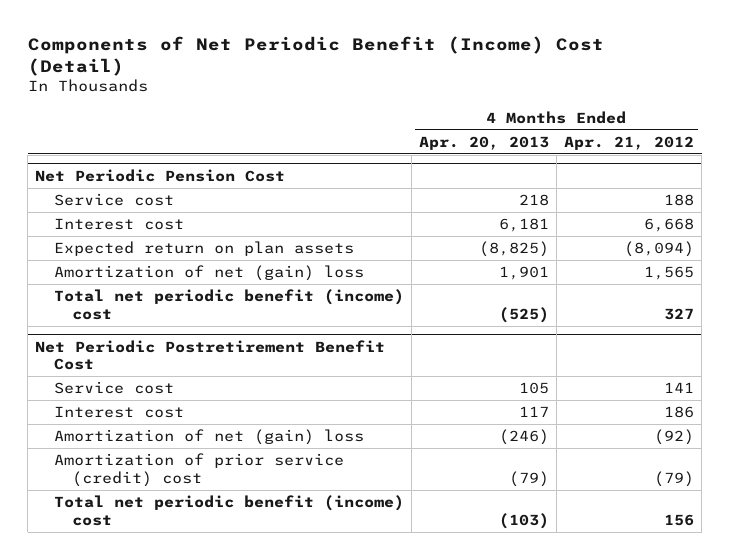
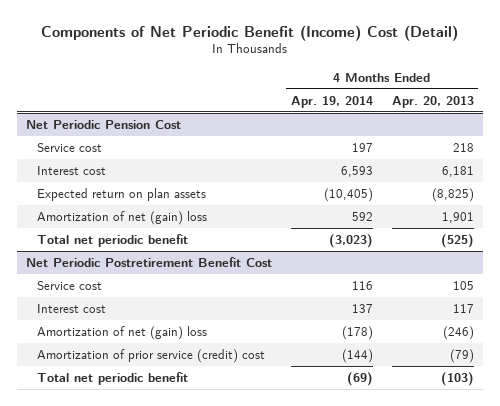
[564,135,695,150] Apr. 21, 2012 -> none
none -> [291,95,374,108] Apr. 19, 2014
[53,289,404,320] Total net periodic benefit (income) cost -> [37,233,189,247] Total net periodic benefit
[53,495,404,526] Total net periodic benefit (income) cost -> [37,371,189,385] Total net periodic benefit

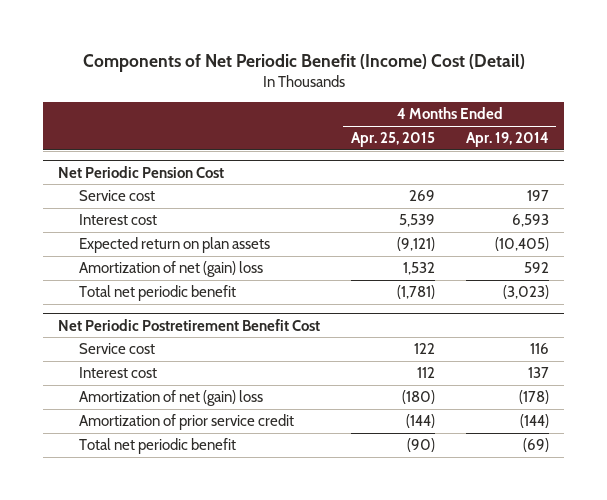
[391,95,474,108] Apr. 20, 2013 -> none
none -> [351,132,436,148] Apr. 25, 2015
[37,348,266,363] Amortization of prior service (credit) cost -> [78,414,294,431] Amortization of prior service credit

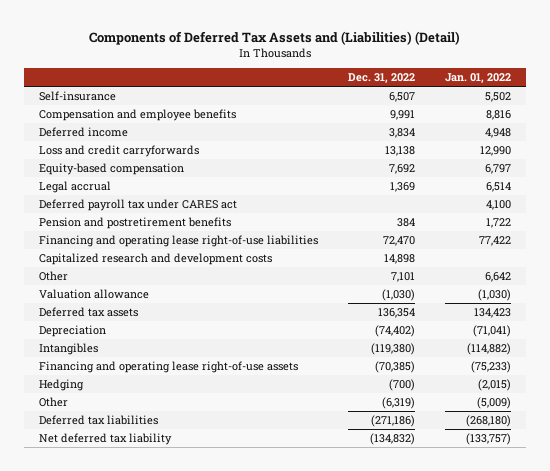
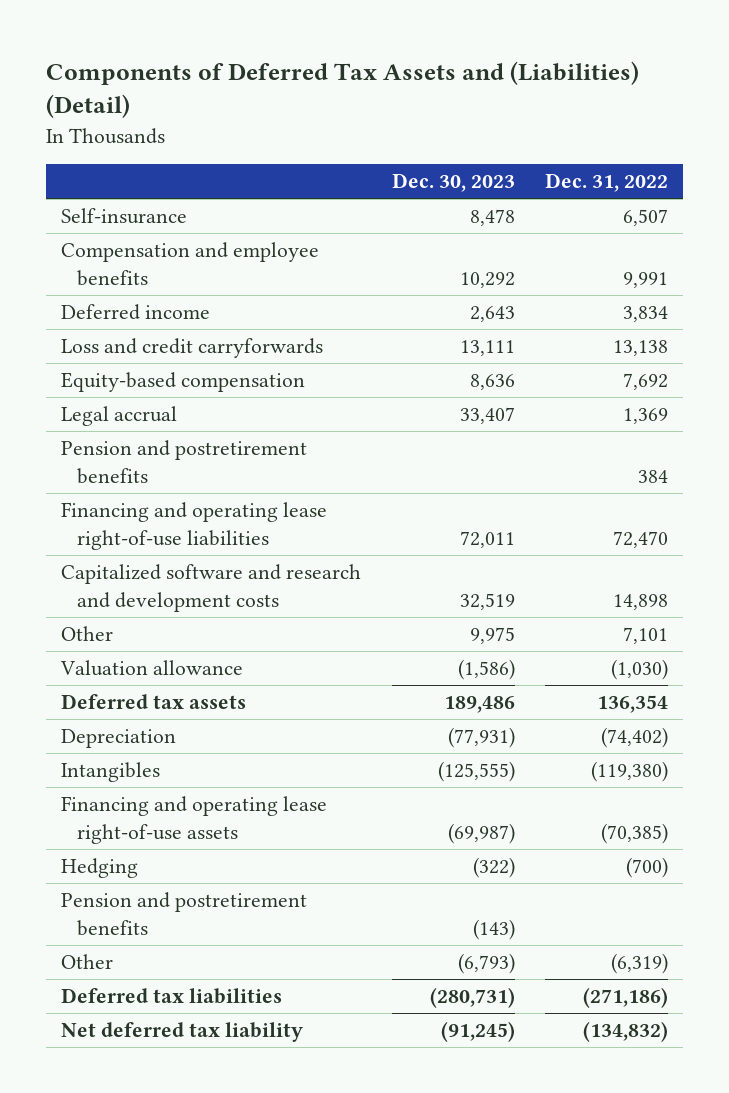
[444,73,511,84] Jan. 01, 2022 -> none
none -> [391,173,515,193] Dec. 30, 2023
[39,199,238,212] Deferred payroll tax under CARES act -> none
[39,253,273,266] Capitalized research and development costs -> [61,563,362,612] Capitalized software and research and development costs
none -> [61,891,308,936] Pension and postretirement benefits

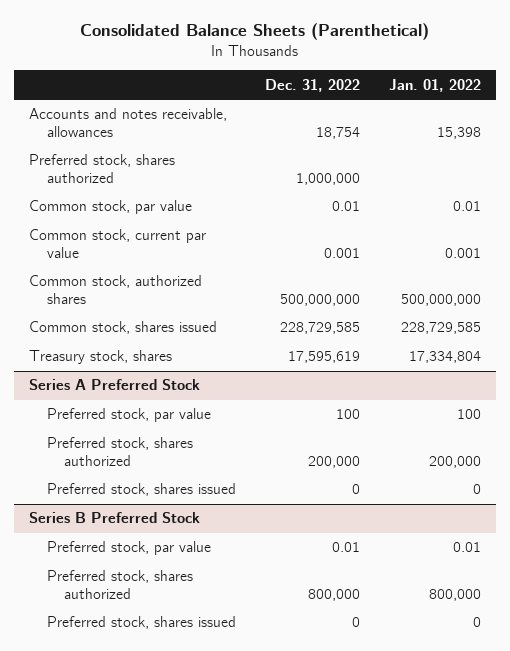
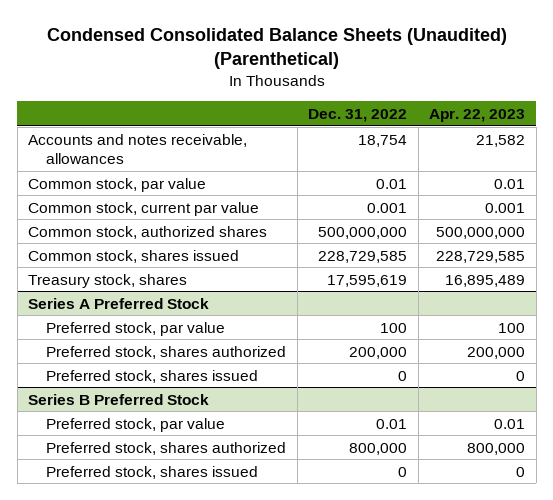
[79,23,429,41] Consolidated Balance Sheets (Parenthetical) -> [46,28,507,70] Condensed Consolidated Balance Sheets (Unaudited) (Parenthetical)
[389,78,482,92] Jan. 01, 2022 -> none
none -> [429,108,526,122] Apr. 22, 2023
[28,154,175,183] Preferred stock, shares authorized -> none

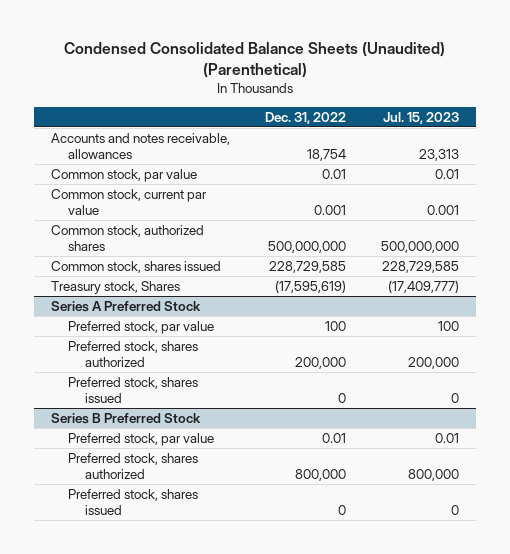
[429,108,526,122] Apr. 22, 2023 -> none
none -> [382,111,459,124] Jul. 15, 2023
[28,273,188,288] Treasury stock, shares -> [51,281,181,295] Treasury stock, Shares
[327,274,408,287] 17,595,619 -> [274,280,346,294] (17,595,619)

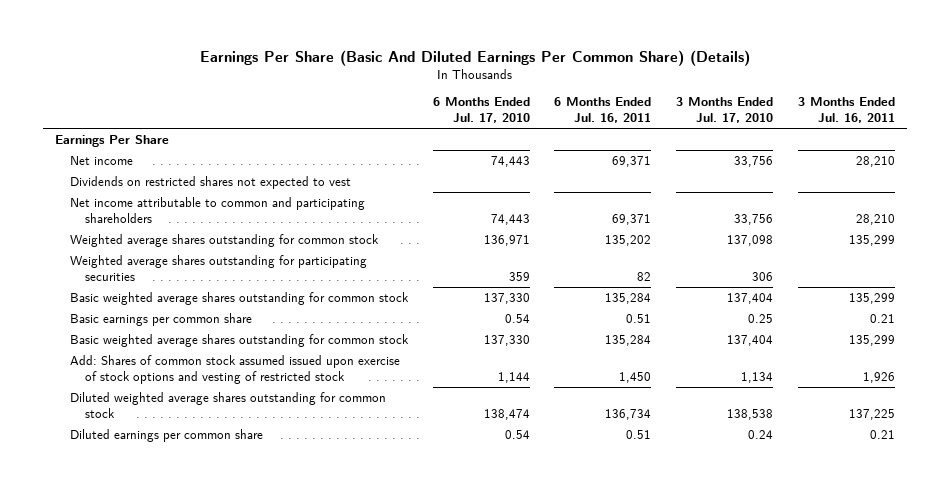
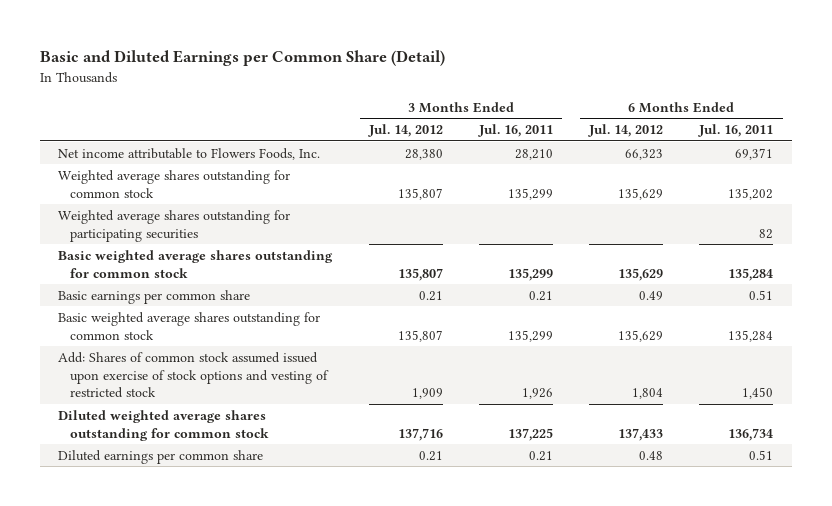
[200,50,751,67] Earnings Per Share (Basic And Diluted Earnings Per Common Share) (Details) -> [40,50,446,67] Basic and Diluted Earnings per Common Share (Detail)
[432,97,530,124] 6 Months Ended Jul. 17, 2010 -> none
[676,97,774,124] 3 Months Ended Jul. 17, 2010 -> none
none -> [367,124,443,138] Jul. 14, 2012
none -> [588,124,664,138] Jul. 14, 2012
[55,134,170,147] Earnings Per Share -> none
[69,175,351,189] Dividends on restricted shares not expected to vest -> none
[69,196,365,223] Net income attributable to common and participating shareholders -> none
[69,155,133,165] Net income -> [58,147,321,160] Net income attributable to Flowers Foods, Inc.

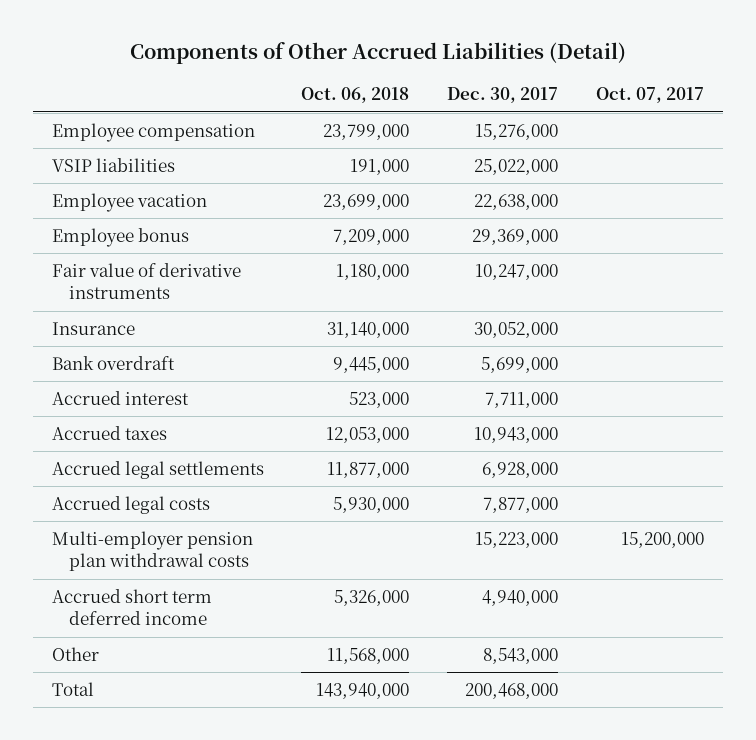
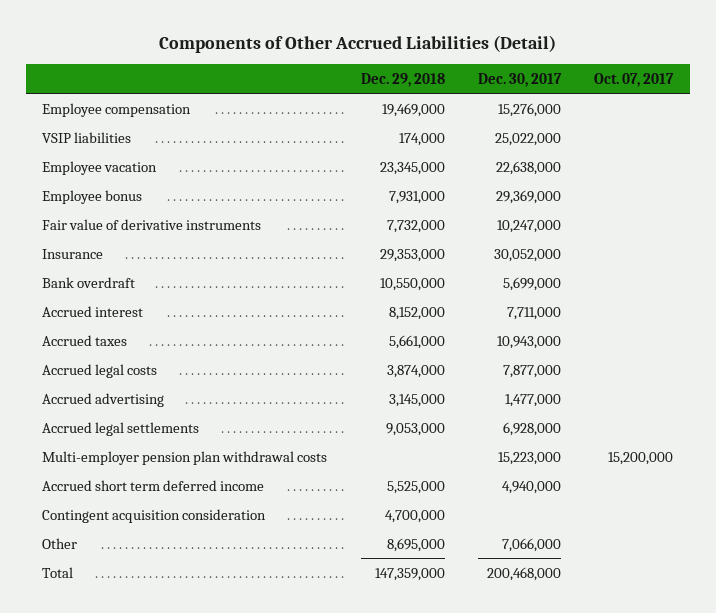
[301,87,410,104] Oct. 06, 2018 -> none
none -> [360,73,445,88] Dec. 29, 2018
none -> [42,392,165,407] Accrued advertising
[51,460,264,479] Accrued legal settlements -> [42,421,200,436] Accrued legal settlements
none -> [42,508,267,523] Contingent acquisition consideration
[483,647,559,664] 8,543,000 -> [502,537,562,552] 7,066,000

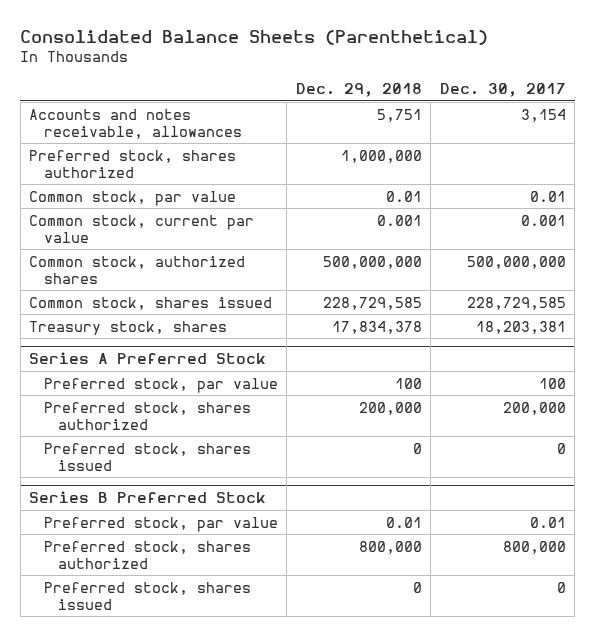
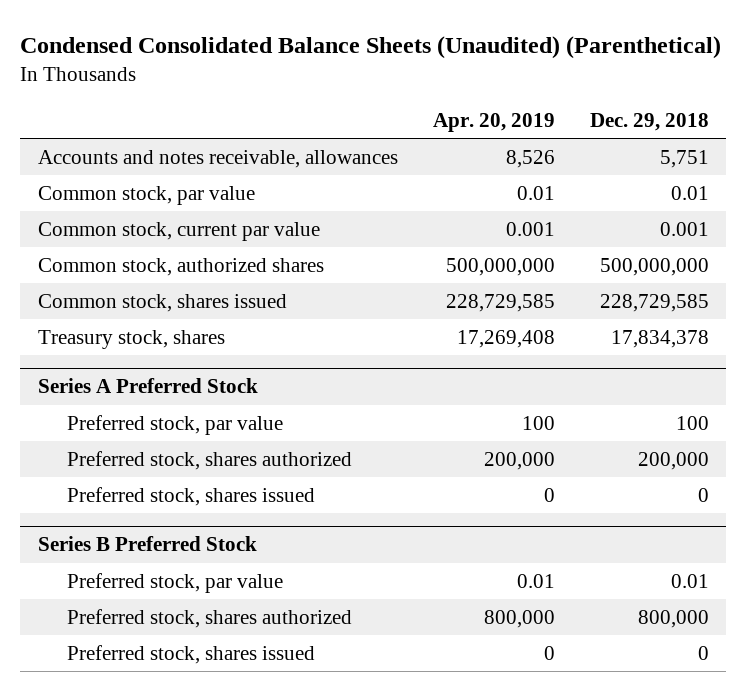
[20,29,489,45] Consolidated Balance Sheets (Parenthetical) -> [20,35,722,59] Condensed Consolidated Balance Sheets (Unaudited) (Parenthetical)
[439,83,566,98] Dec. 30, 2017 -> none
none -> [432,112,555,132] Apr. 20, 2019
[29,149,237,178] Preferred stock, shares authorized -> none

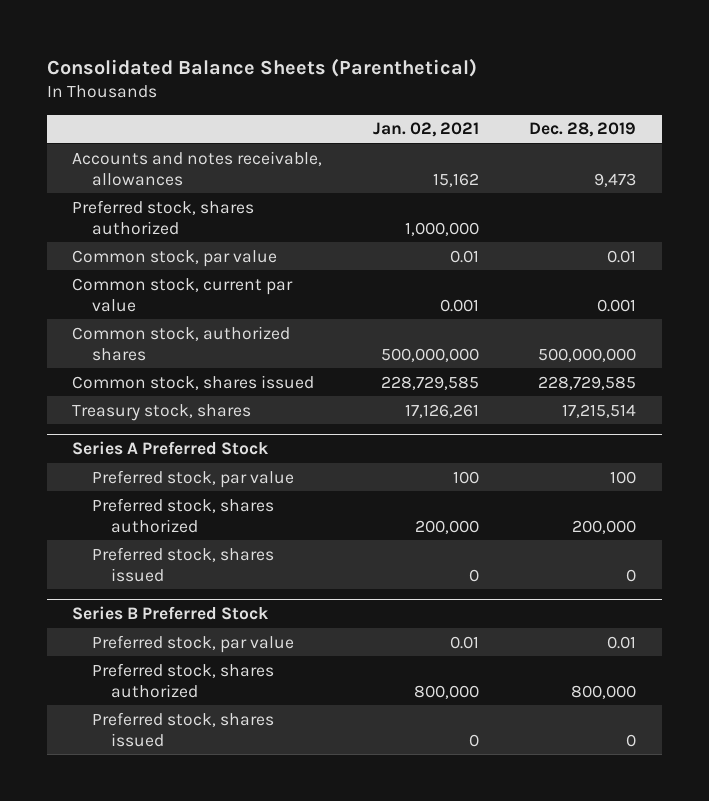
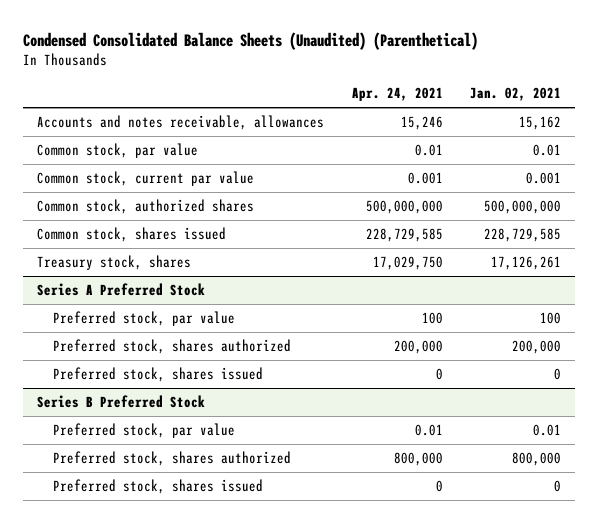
[46,57,477,77] Consolidated Balance Sheets (Parenthetical) -> [23,31,479,50] Condensed Consolidated Balance Sheets (Unaudited) (Parenthetical)
[529,122,637,138] Dec. 28, 2019 -> none
none -> [351,87,443,102] Apr. 24, 2021
[72,199,255,235] Preferred stock, shares authorized -> none

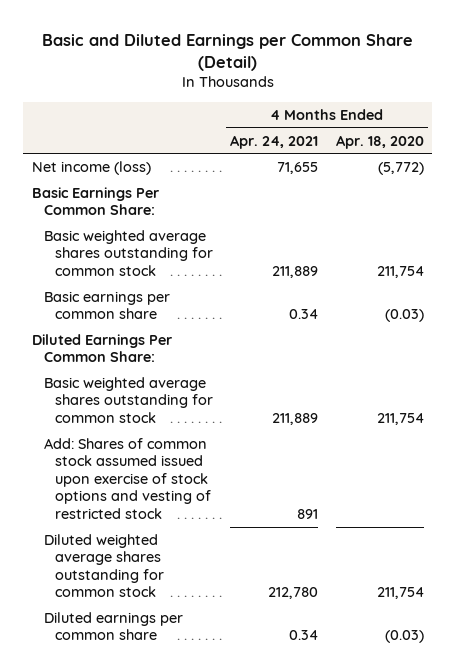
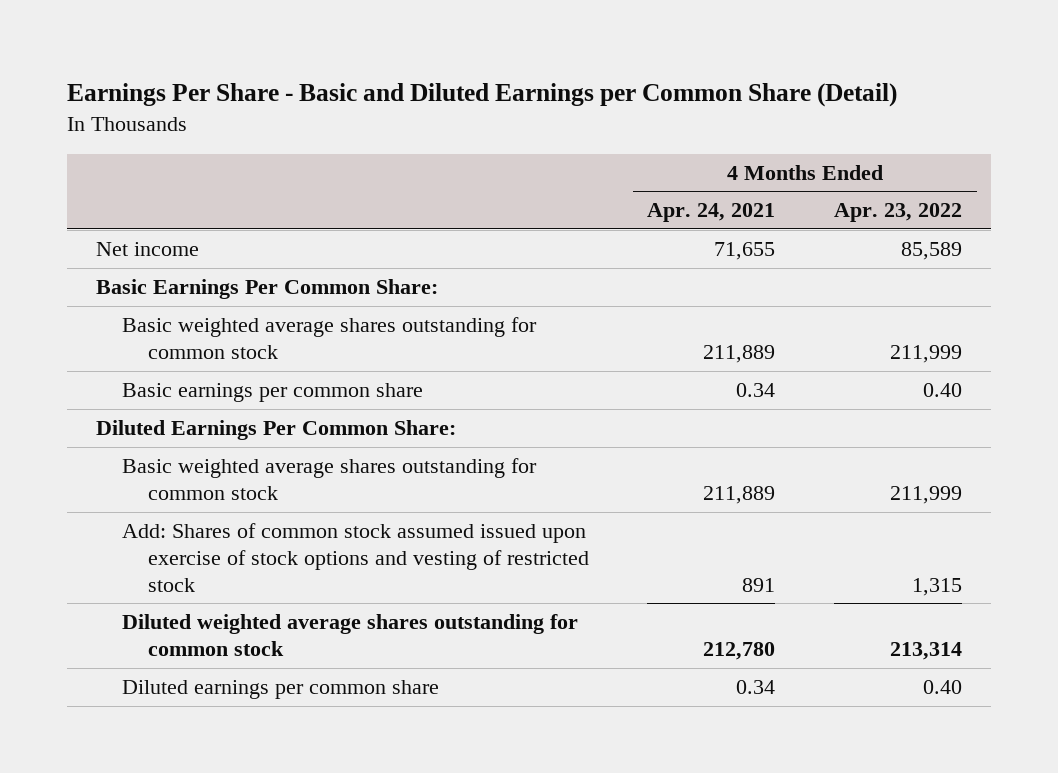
[41,33,413,71] Basic and Diluted Earnings per Common Share (Detail) -> [67,83,898,108] Earnings Per Share - Basic and Diluted Earnings per Common Share (Detail)
[335,134,424,149] Apr. 18, 2020 -> none
none -> [833,203,962,223] Apr. 23, 2022
[31,161,151,176] Net income (loss) -> [96,242,200,257] Net income

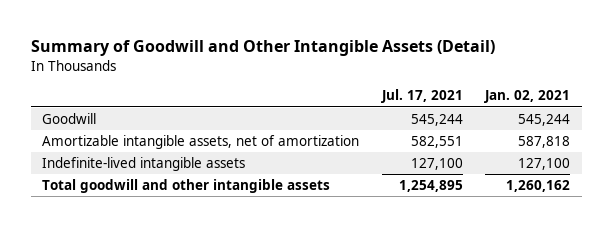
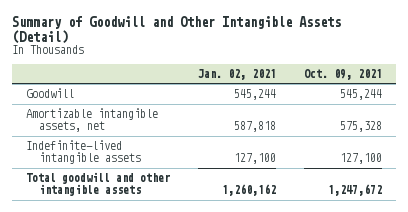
[380,89,463,104] Jul. 17, 2021 -> none
none -> [303,68,382,80] Oct. 09, 2021
[42,134,360,149] Amortizable intangible assets, net of amortization -> [26,108,159,133] Amortizable intangible assets, net

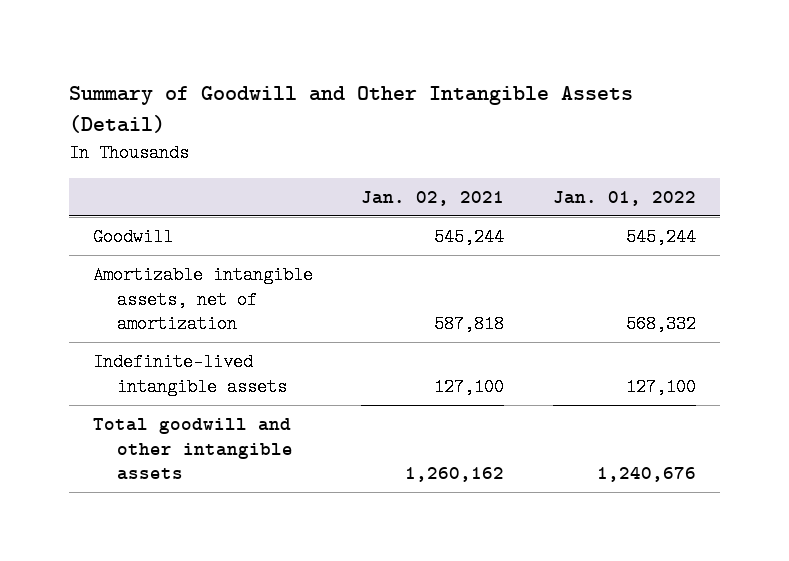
[303,68,382,80] Oct. 09, 2021 -> none
none -> [552,190,696,206] Jan. 01, 2022
[26,108,159,133] Amortizable intangible assets, net -> [93,266,314,334] Amortizable intangible assets, net of amortization

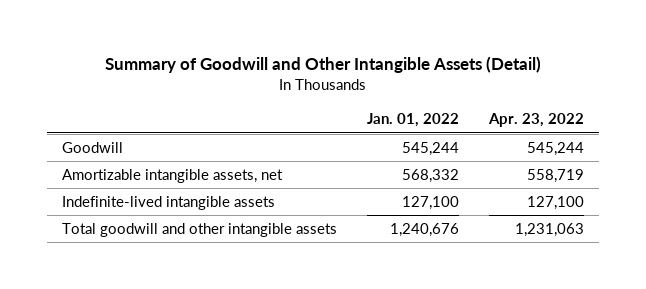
[361,190,505,206] Jan. 02, 2021 -> none
none -> [487,113,584,128] Apr. 23, 2022
[93,266,314,334] Amortizable intangible assets, net of amortization -> [61,169,283,184] Amortizable intangible assets, net

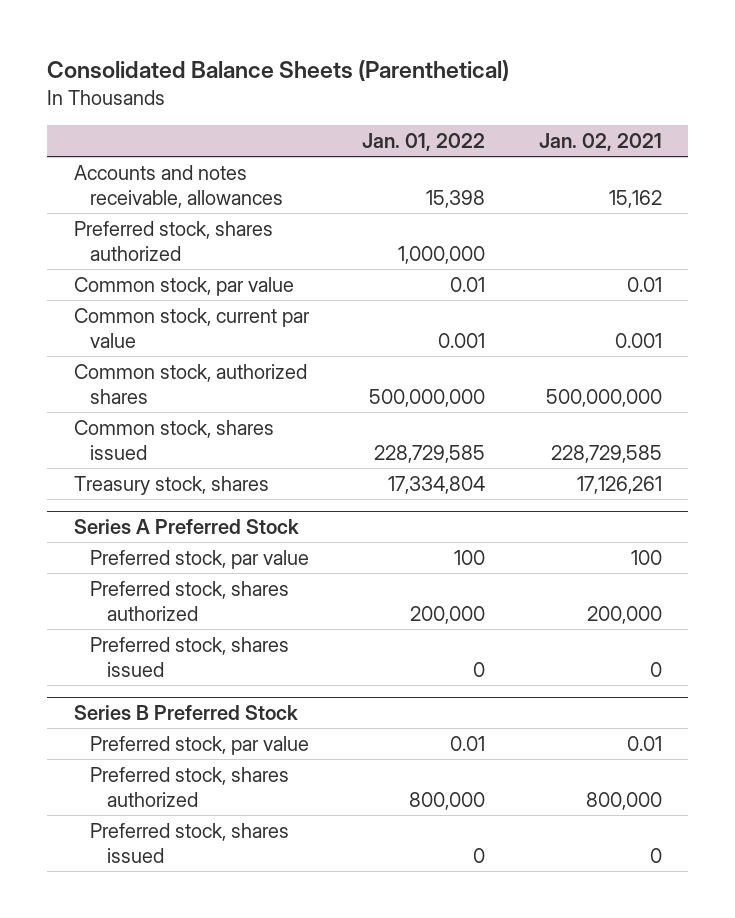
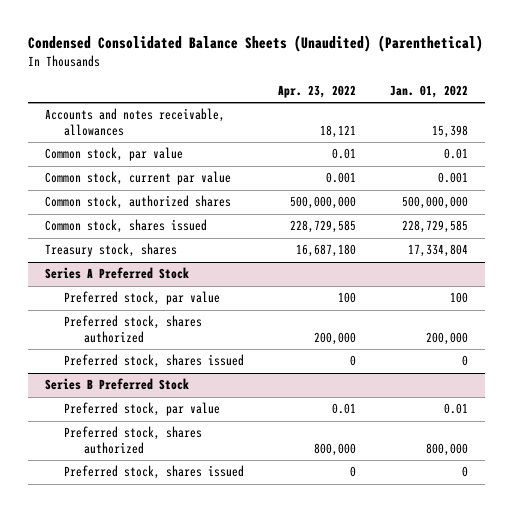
[46,60,509,82] Consolidated Balance Sheets (Parenthetical) -> [28,35,484,53] Condensed Consolidated Balance Sheets (Unaudited) (Parenthetical)
[538,133,662,152] Jan. 02, 2021 -> none
none -> [278,84,357,98] Apr. 23, 2022
[73,220,273,261] Preferred stock, shares authorized -> none

